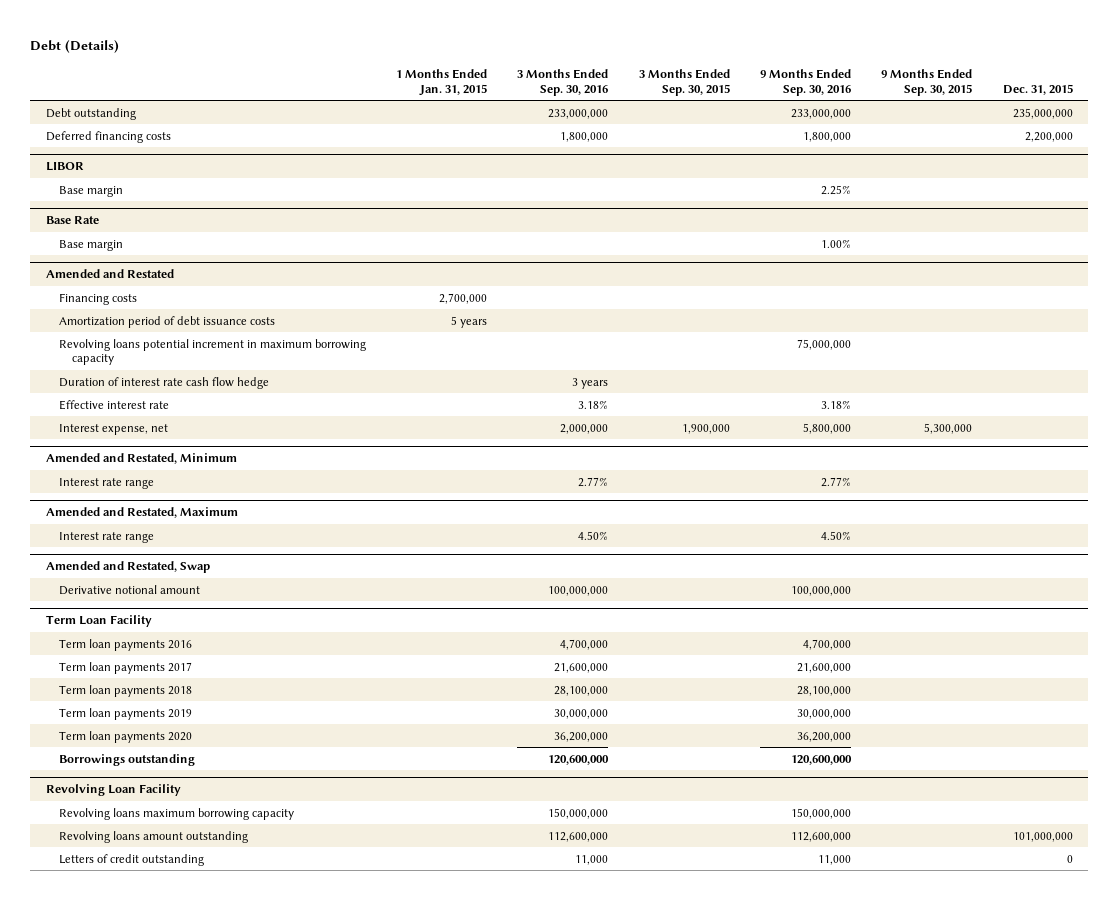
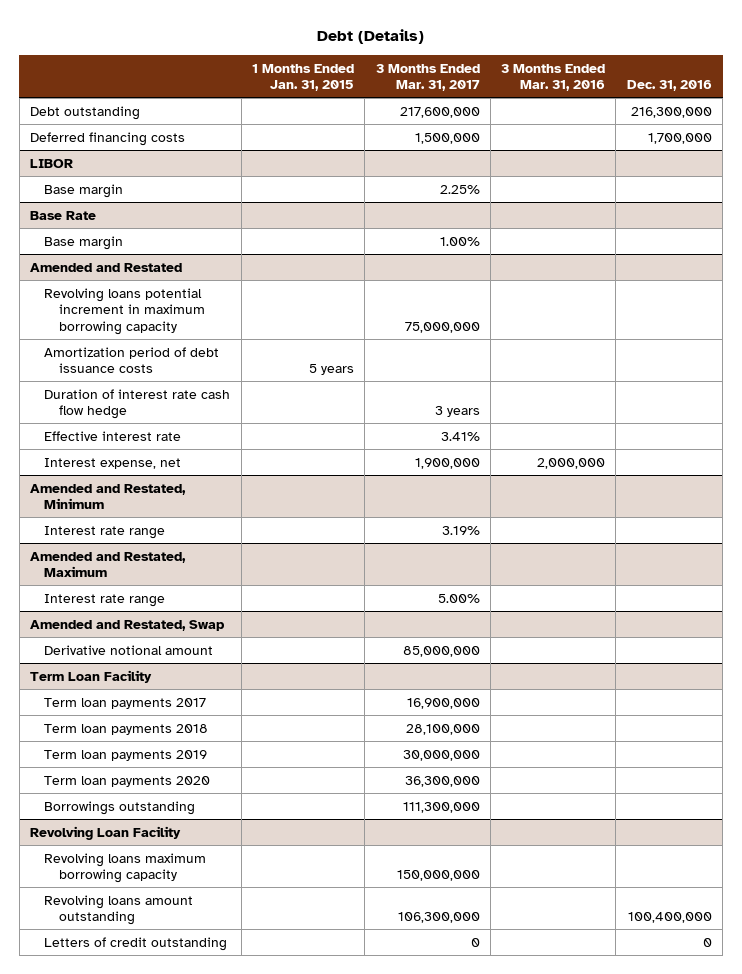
[517,68,609,96] 3 Months Ended Sep. 30, 2016 -> none
[638,68,730,96] 3 Months Ended Sep. 30, 2015 -> none
[760,68,852,96] 9 Months Ended Sep. 30, 2016 -> none
[881,68,973,96] 9 Months Ended Sep. 30, 2015 -> none
[1002,83,1073,95] Dec. 31, 2015 -> none
none -> [375,63,480,92] 3 Months Ended Mar. 31, 2017
none -> [501,63,606,92] 3 Months Ended Mar. 31, 2016
none -> [626,80,712,92] Dec. 31, 2016
[58,292,137,305] Financing costs -> none
[58,315,275,328] Amortization period of debt issuance costs -> [44,346,220,374] Amortization period of debt issuance costs
[58,638,192,651] Term loan payments 2016 -> none

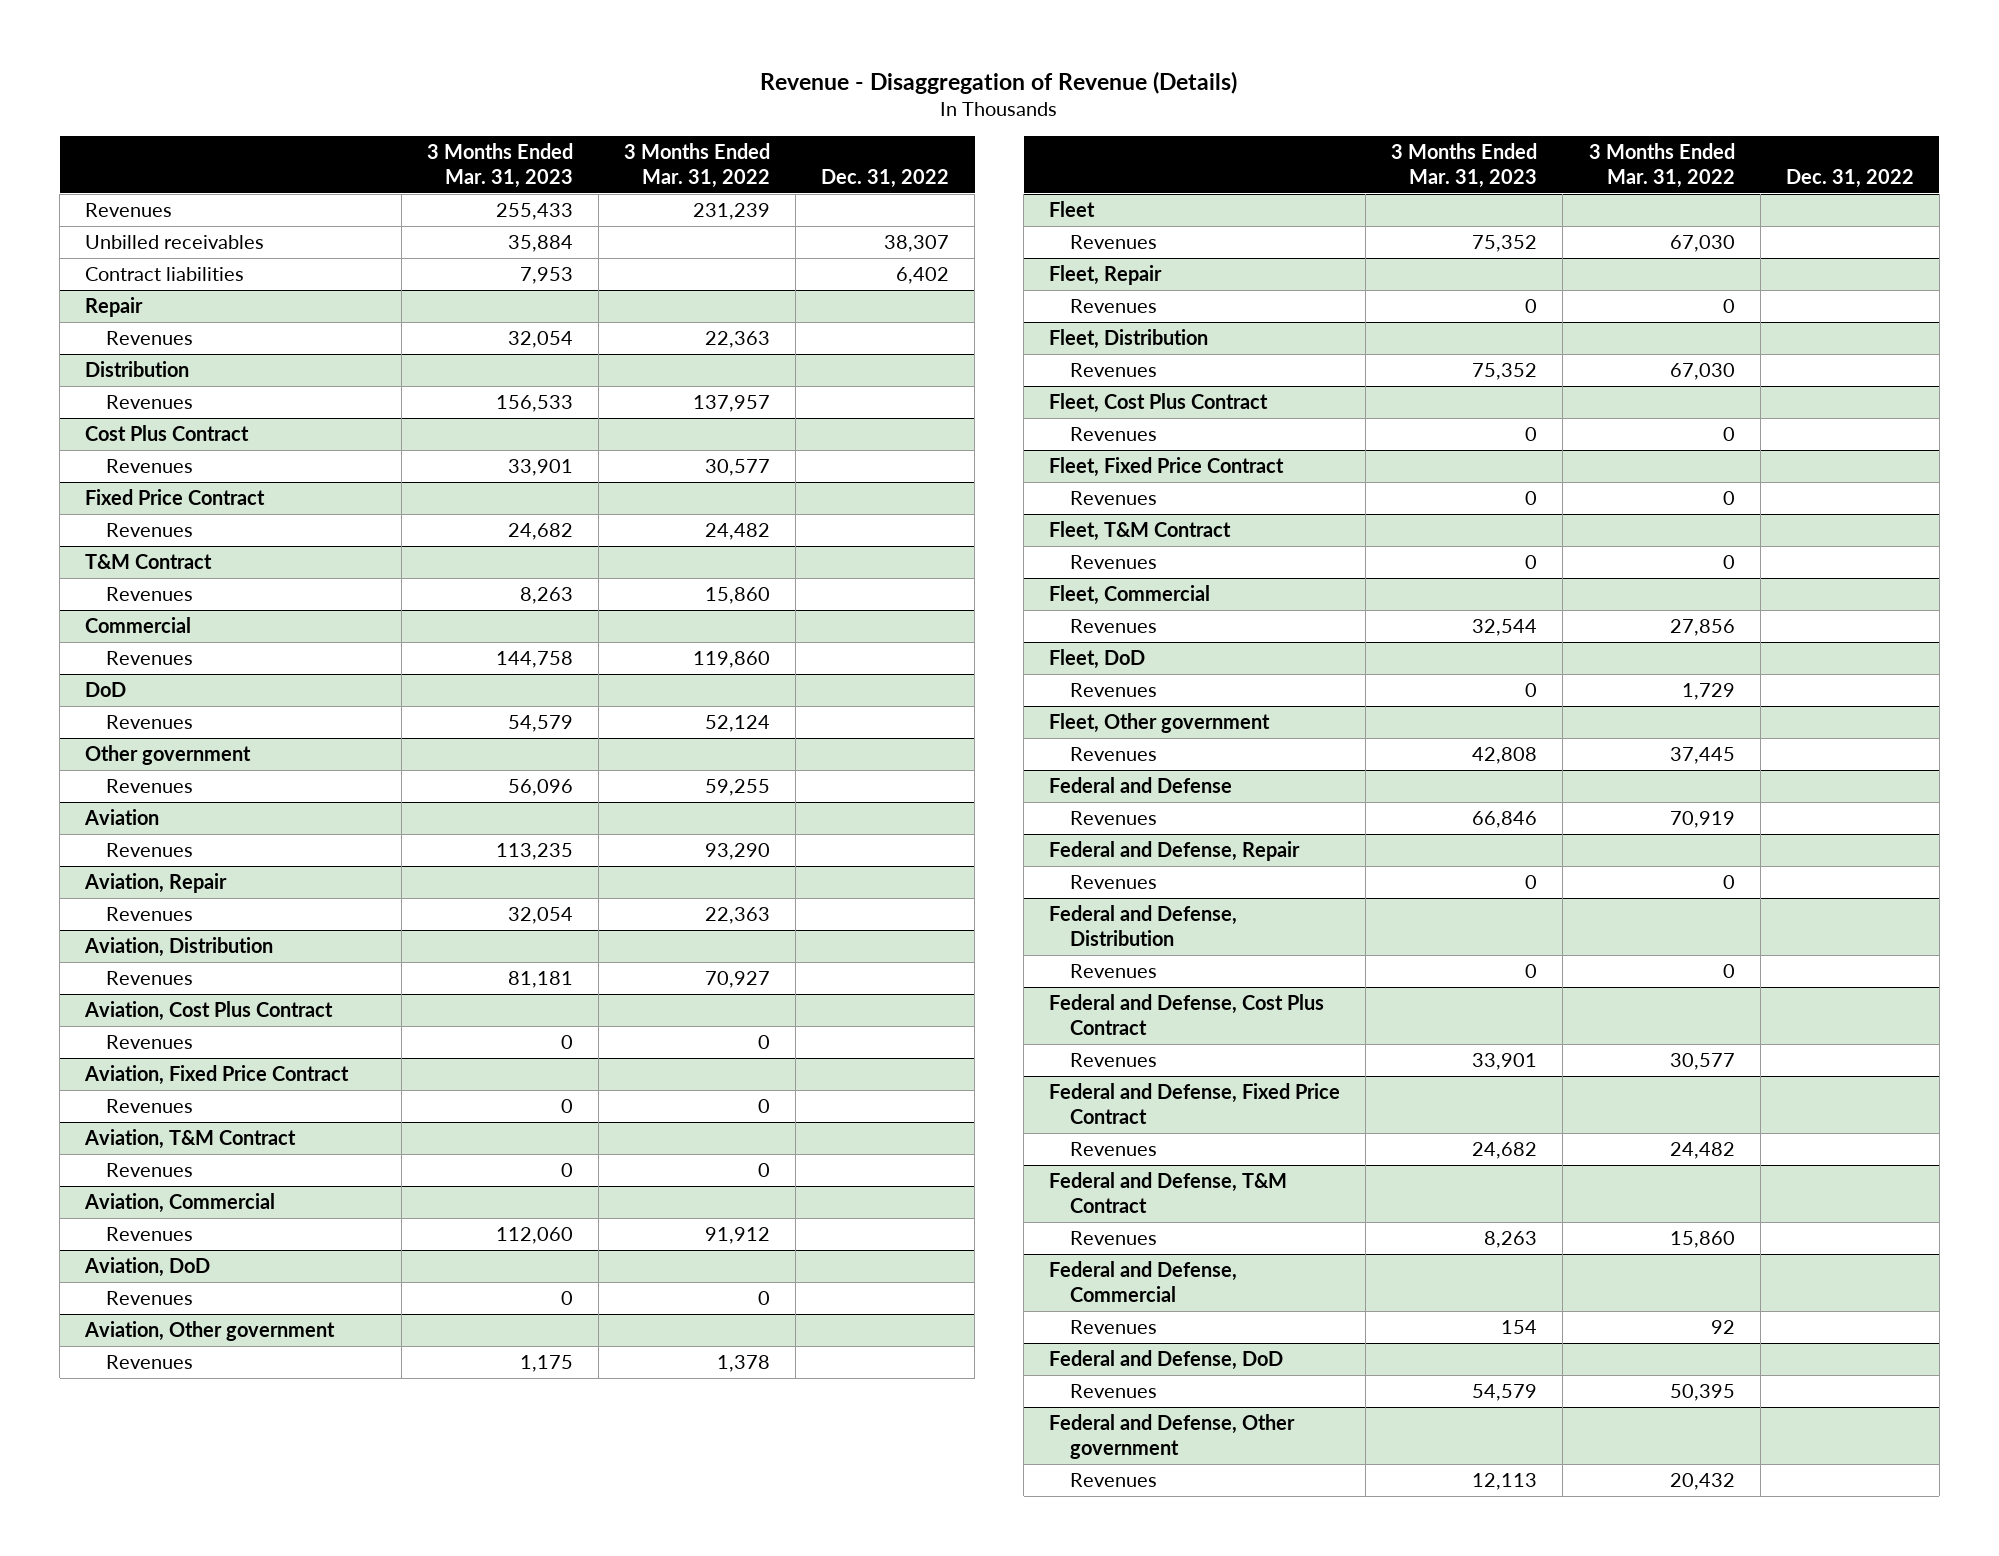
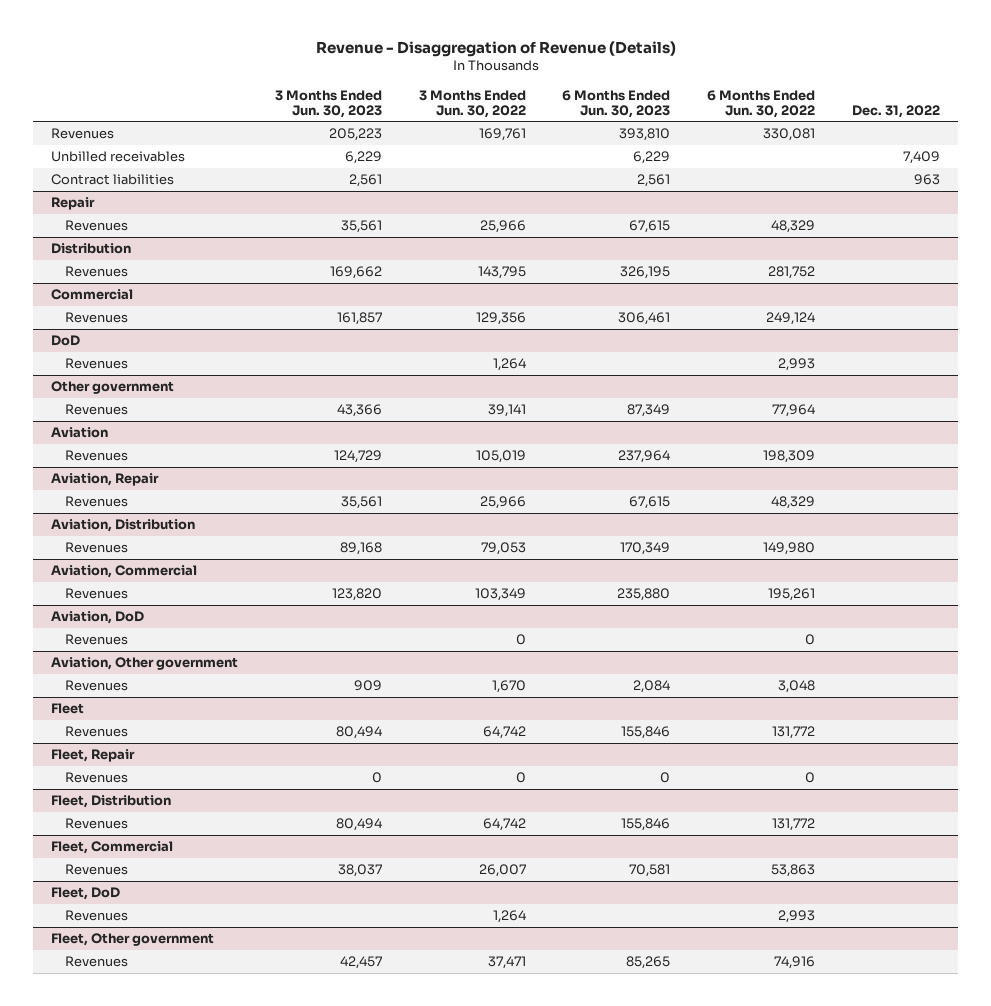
[427,142,574,188] 3 Months Ended Mar. 31, 2023 -> none
[624,142,771,188] 3 Months Ended Mar. 31, 2022 -> none
none -> [275,89,383,118] 3 Months Ended Jun. 30, 2023
none -> [418,89,526,118] 3 Months Ended Jun. 30, 2022
none -> [562,89,671,118] 6 Months Ended Jun. 30, 2023
none -> [707,89,816,118] 6 Months Ended Jun. 30, 2022
[884,235,950,253] 38,307 -> [902,151,940,165] 7,409
[896,267,950,285] 6,402 -> [913,174,940,186] 963
[85,425,250,442] Cost Plus Contract -> none
[105,459,193,474] Revenues -> none
[85,489,266,506] Fixed Price Contract -> none
[105,523,193,538] Revenues -> none
[85,554,213,570] T&M Contract -> none
[105,587,193,602] Revenues -> none
[84,1001,334,1022] Aviation, Cost Plus Contract -> none
[105,1035,193,1050] Revenues -> none
[84,1065,350,1086] Aviation, Fixed Price Contract -> none
[105,1099,193,1114] Revenues -> none
[84,1129,297,1150] Aviation, T&M Contract -> none
[105,1163,193,1178] Revenues -> none
[1049,393,1269,414] Fleet, Cost Plus Contract -> none
[1069,427,1157,442] Revenues -> none
[1049,457,1285,478] Fleet, Fixed Price Contract -> none
[1069,491,1157,506] Revenues -> none
[1049,521,1232,542] Fleet, T&M Contract -> none
[1069,555,1157,570] Revenues -> none
[1049,777,1233,794] Federal and Defense -> none
[1069,811,1157,826] Revenues -> none
[1049,841,1301,862] Federal and Defense, Repair -> none
[1069,875,1157,890] Revenues -> none
[1049,905,1238,947] Federal and Defense, Distribution -> none
[1069,964,1157,979] Revenues -> none
[1049,994,1325,1036] Federal and Defense, Cost Plus Contract -> none
[1069,1053,1157,1068] Revenues -> none
[1049,1083,1341,1125] Federal and Defense, Fixed Price Contract -> none
[1069,1142,1157,1157] Revenues -> none
[1049,1172,1288,1214] Federal and Defense, T&M Contract -> none
[1069,1231,1157,1246] Revenues -> none
[1049,1261,1238,1303] Federal and Defense, Commercial -> none
[1069,1320,1157,1335] Revenues -> none
[1049,1350,1284,1371] Federal and Defense, DoD -> none
[1069,1384,1157,1399] Revenues -> none
[1049,1414,1296,1460] Federal and Defense, Other government -> none
[1069,1473,1157,1488] Revenues -> none

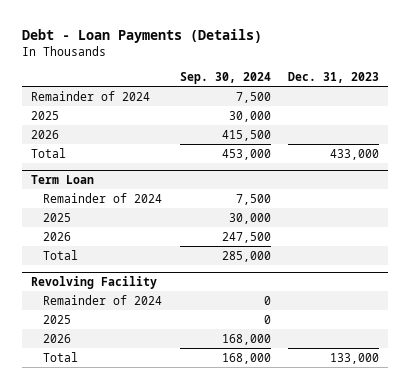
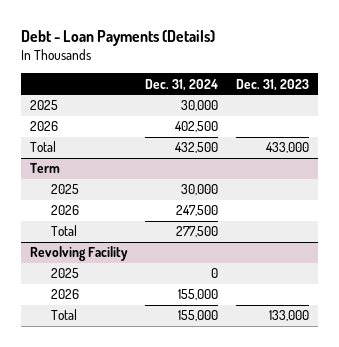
[179,71,271,84] Sep. 30, 2024 -> none
none -> [145,78,219,91] Dec. 31, 2024
[31,90,151,101] Remainder of 2024 -> none
[43,192,163,203] Remainder of 2024 -> none
[31,175,95,185] Term Loan -> [30,163,61,174] Term
[43,294,163,305] Remainder of 2024 -> none

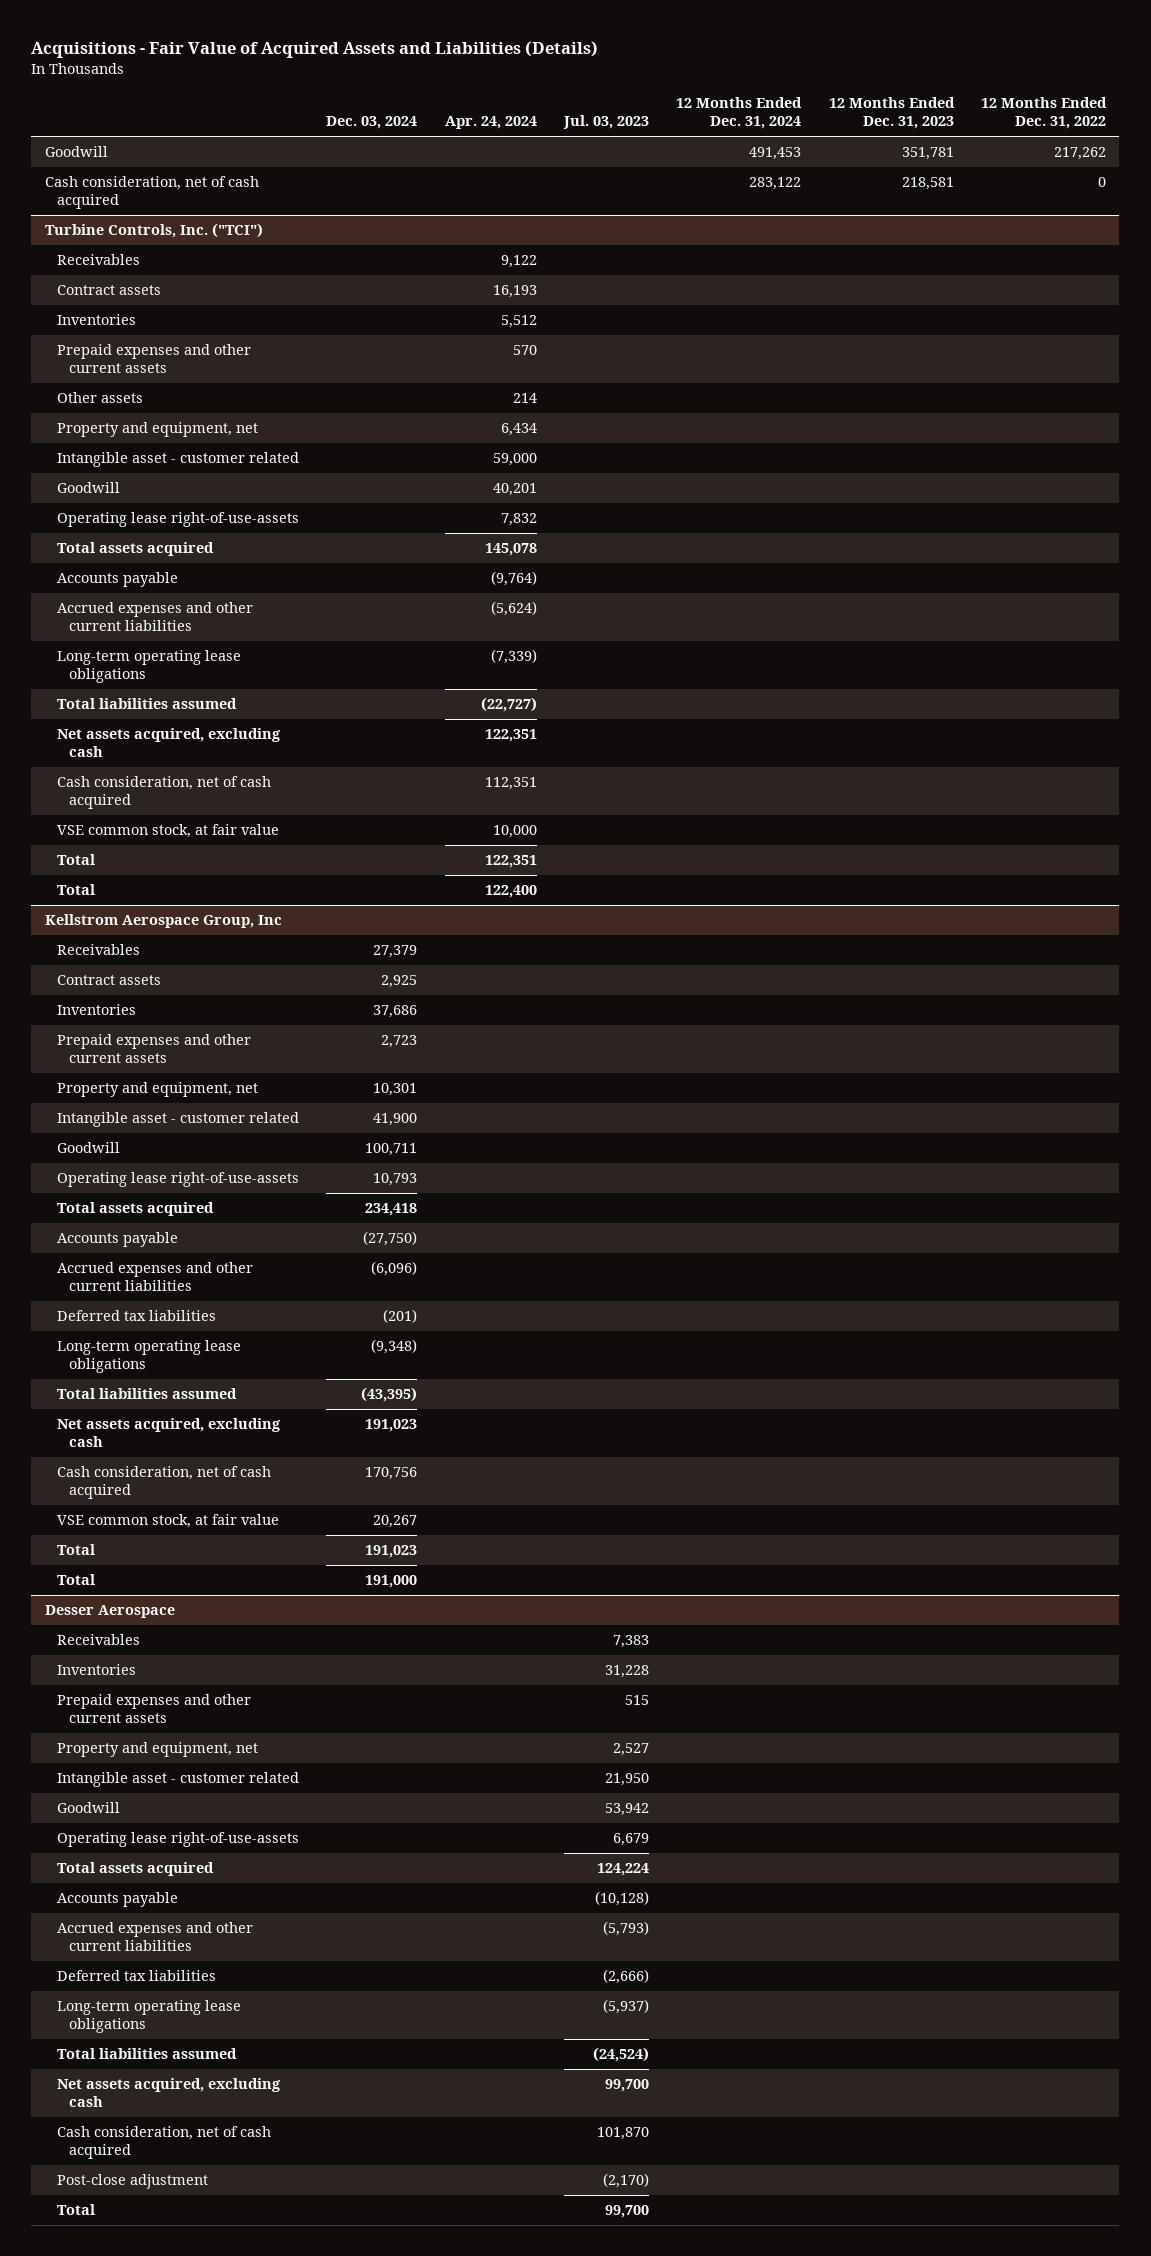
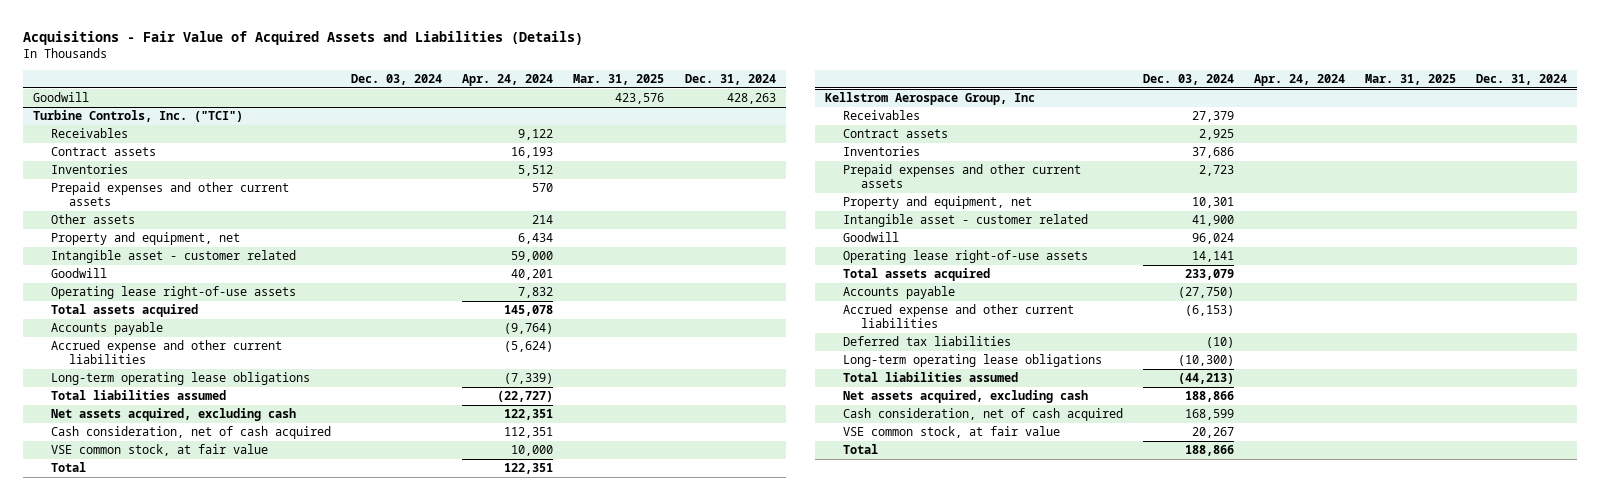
[562,115,649,130] Jul. 03, 2023 -> none
[676,97,803,130] 12 Months Ended Dec. 31, 2024 -> none
[828,97,955,130] 12 Months Ended Dec. 31, 2023 -> none
[980,97,1107,130] 12 Months Ended Dec. 31, 2022 -> none
none -> [573,74,665,86] Mar. 31, 2025
none -> [684,74,776,86] Dec. 31, 2024
[44,176,259,210] Cash consideration, net of cash acquired -> none
[57,512,300,528] Operating lease right-of-use-assets -> [51,286,297,300] Operating lease right-of-use assets
[57,602,254,632] Accrued expenses and other current liabilities -> [51,340,283,365] Accrued expense and other current liabilities
[57,884,96,896] Total -> none
[365,1143,418,1157] 100,711 -> [1192,233,1235,245] 96,024
[57,1172,300,1188] Operating lease right-of-use-assets -> [843,250,1089,264] Operating lease right-of-use assets
[373,1173,418,1187] 10,793 -> [1192,251,1235,263] 14,141
[365,1203,418,1217] 234,418 -> [1185,269,1235,281] 233,079
[57,1262,254,1292] Accrued expenses and other current liabilities -> [843,304,1075,329] Accrued expense and other current liabilities
[371,1261,418,1277] (6,096) -> [1185,305,1235,317] (6,153)
[383,1309,418,1324] (201) -> [1206,337,1235,349] (10)
[371,1339,418,1355] (9,348) -> [1178,355,1235,367] (10,300)
[361,1387,418,1403] (43,395) -> [1178,373,1235,385] (44,213)
[365,1419,418,1433] 191,023 -> [1185,391,1235,403] 188,866
[365,1467,418,1481] 170,756 -> [1185,409,1235,421] 168,599
[57,1574,96,1586] Total -> none
[44,1605,175,1619] Desser Aerospace -> none
[57,1634,141,1646] Receivables -> none
[57,1664,137,1676] Inventories -> none
[57,1694,252,1724] Prepaid expenses and other current assets -> none
[57,1742,259,1758] Property and equipment, net -> none
[57,1772,300,1788] Intangible asset - customer related -> none
[57,1802,121,1814] Goodwill -> none
[57,1832,300,1848] Operating lease right-of-use-assets -> none
[57,1862,215,1877] Total assets acquired -> none
[57,1892,179,1908] Accounts payable -> none
[57,1922,254,1952] Accrued expenses and other current liabilities -> none
[57,1970,217,1982] Deferred tax liabilities -> none
[57,2000,242,2034] Long-term operating lease obligations -> none
[57,2048,238,2060] Total liabilities assumed -> none
[57,2078,282,2108] Net assets acquired, excluding cash -> none
[57,2126,272,2160] Cash consideration, net of cash acquired -> none
[57,2174,209,2190] Post-close adjustment -> none
[57,2204,96,2216] Total -> none
[365,1545,418,1559] 191,023 -> [1185,445,1235,457] 188,866

